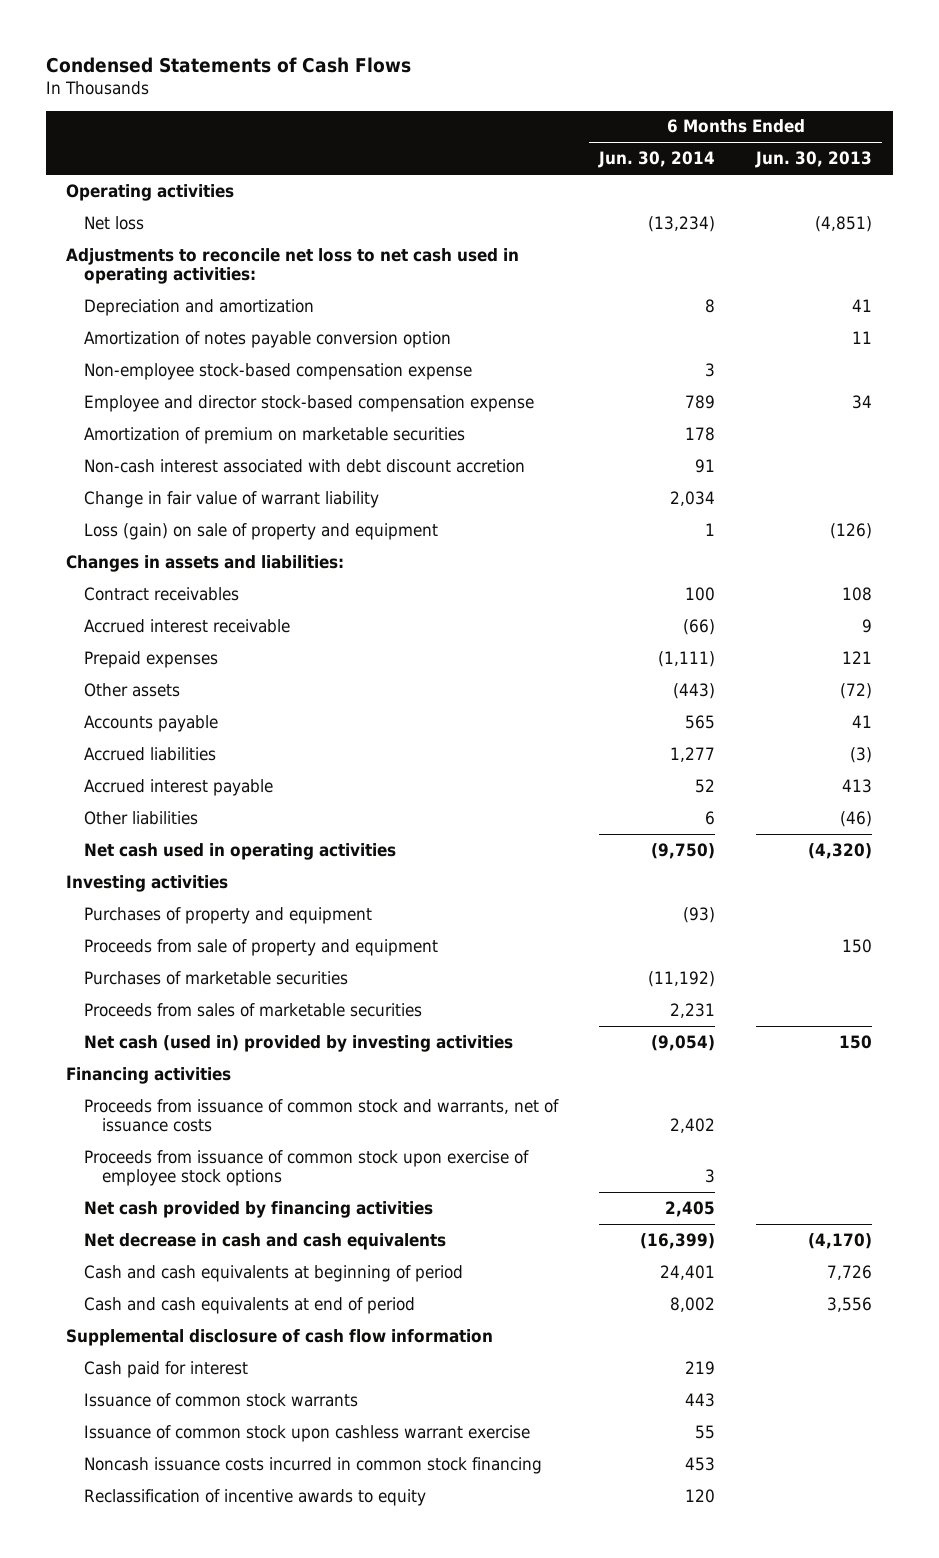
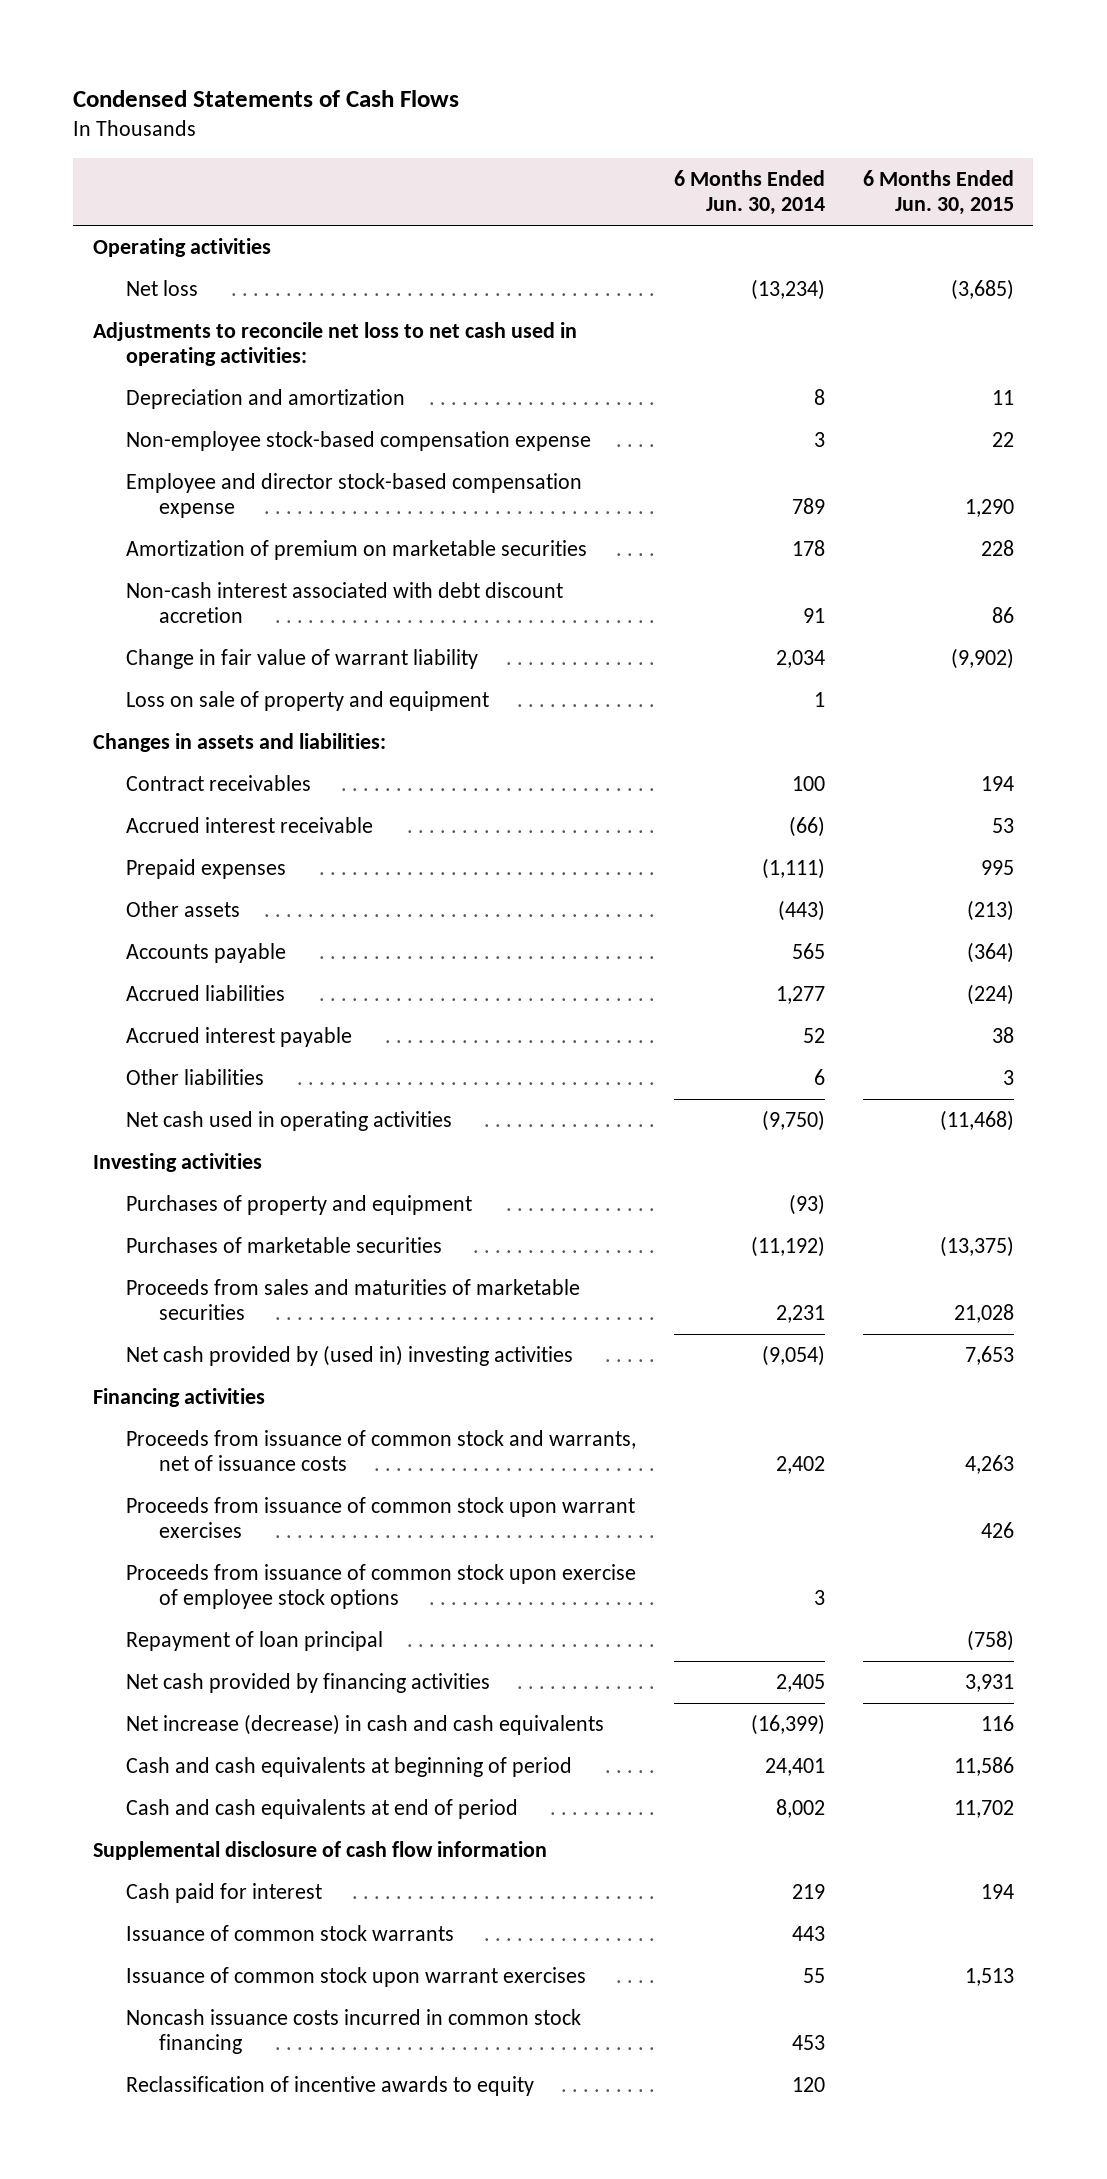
[755,151,873,169] Jun. 30, 2013 -> none
none -> [863,169,1015,216] 6 Months Ended Jun. 30, 2015
[84,330,452,348] Amortization of notes payable conversion option -> none
[84,522,439,540] Loss (gain) on sale of property and equipment -> [125,690,489,711] Loss on sale of property and equipment
[84,938,439,956] Proceeds from sale of property and equipment -> none
[84,1002,423,1017] Proceeds from sales of marketable securities -> [125,1278,580,1321] Proceeds from sales and maturities of marketable securities
[84,1034,514,1052] Net cash (used in) provided by investing activities -> [125,1344,573,1366] Net cash provided by (used in) investing activities
none -> [125,1496,635,1539] Proceeds from issuance of common stock upon warrant exercises
none -> [125,1630,383,1651] Repayment of loan principal
[84,1232,447,1250] Net decrease in cash and cash equivalents -> [125,1713,604,1735] Net increase (decrease) in cash and cash equivalents
[84,1424,531,1442] Issuance of common stock upon cashless warrant exercise -> [125,1966,586,1987] Issuance of common stock upon warrant exercises

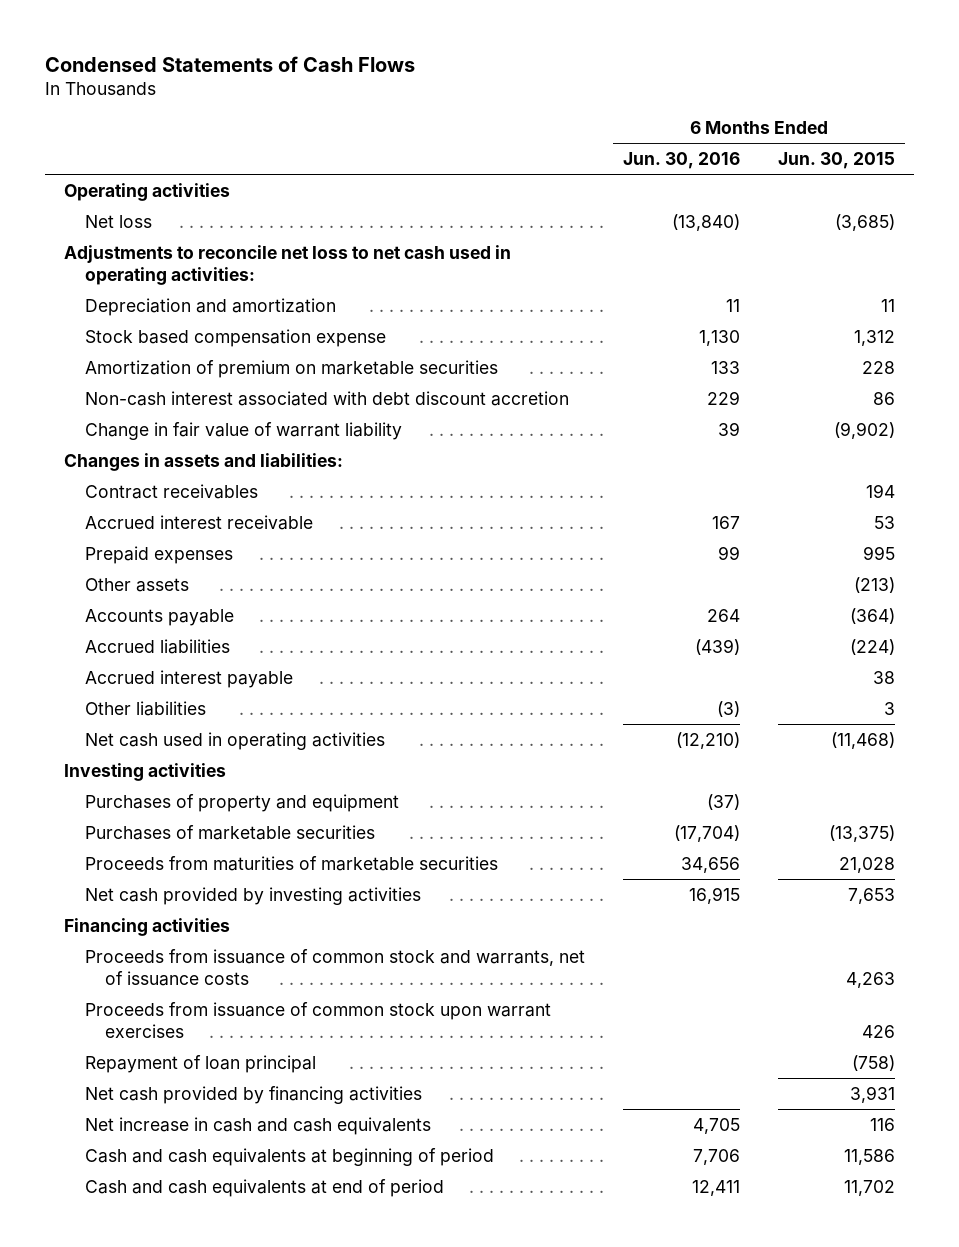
[674,169,826,216] 6 Months Ended Jun. 30, 2014 -> none
none -> [622,152,740,170] Jun. 30, 2016
[125,430,591,451] Non-employee stock-based compensation expense -> none
[125,472,582,519] Employee and director stock-based compensation expense -> [84,328,386,347] Stock based compensation expense
[965,499,1015,518] 1,290 -> [854,329,896,346] 1,312
[125,690,489,711] Loss on sale of property and equipment -> none
[125,1278,580,1321] Proceeds from sales and maturities of marketable securities -> [84,855,498,871] Proceeds from maturities of marketable securities
[125,1344,573,1366] Net cash provided by (used in) investing activities -> [84,886,421,905] Net cash provided by investing activities
[125,1563,636,1610] Proceeds from issuance of common stock upon exercise of employee stock options -> none
[125,1713,604,1735] Net increase (decrease) in cash and cash equivalents -> [84,1116,431,1135] Net increase in cash and cash equivalents
[92,1840,547,1860] Supplemental disclosure of cash flow information -> none
[125,1882,322,1903] Cash paid for interest -> none
[125,1924,454,1941] Issuance of common stock warrants -> none
[125,1966,586,1987] Issuance of common stock upon warrant exercises -> none
[125,2008,581,2055] Noncash issuance costs incurred in common stock financing -> none
[125,2075,534,2096] Reclassification of incentive awards to equity -> none

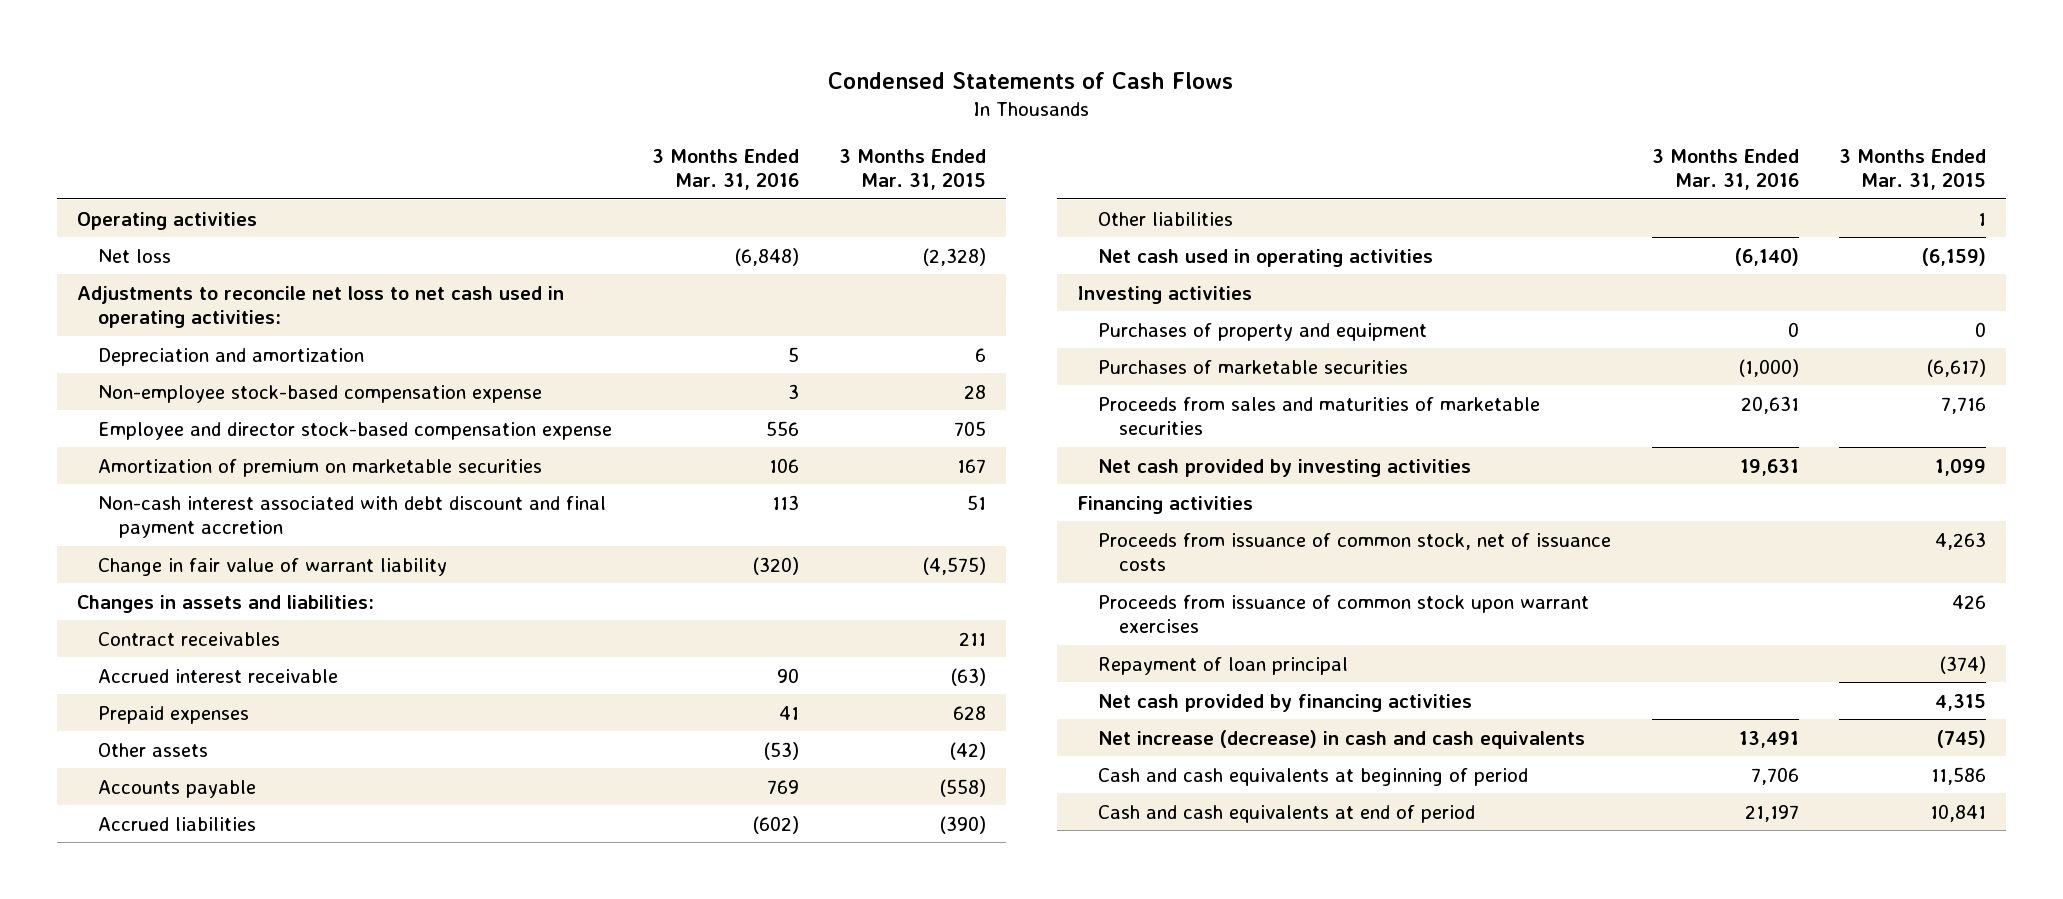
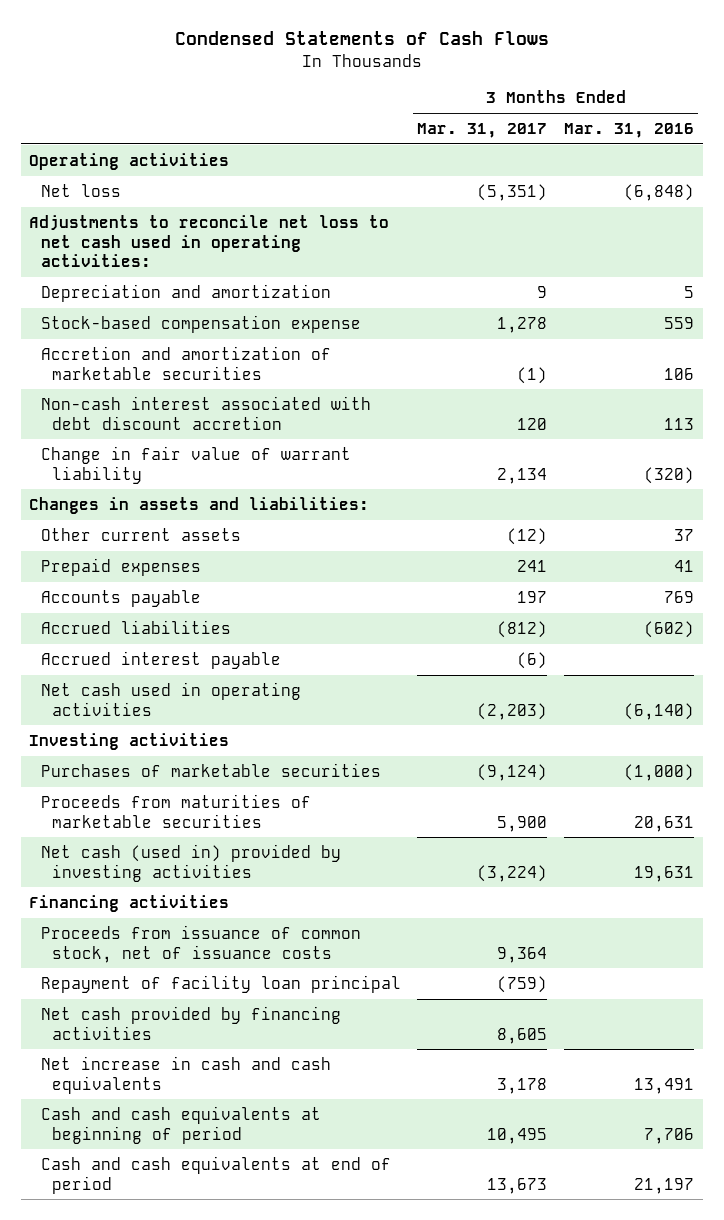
[838,148,986,191] 3 Months Ended Mar. 31, 2015 -> none
none -> [417,123,548,139] Mar. 31, 2017
[97,384,542,403] Non-employee stock-based compensation expense -> none
[97,421,612,440] Employee and director stock-based compensation expense -> [40,314,361,333] Stock-based compensation expense
[765,420,799,436] 556 -> [664,316,695,329] 559
[97,458,542,477] Amortization of premium on marketable securities -> [40,345,331,380] Accretion and amortization of marketable securities
[97,495,606,539] Non-cash interest associated with debt discount and final payment accretion -> [40,395,371,430] Non-cash interest associated with debt discount accretion
[97,631,280,646] Contract receivables -> none
[97,668,338,683] Accrued interest receivable -> none
none -> [40,527,241,541] Other current assets
[97,742,208,757] Other assets -> none
[1098,211,1234,226] Other liabilities -> none
none -> [40,650,281,669] Accrued interest payable
[1098,322,1428,341] Purchases of property and equipment -> none
[1098,396,1541,436] Proceeds from sales and maturities of marketable securities -> [40,793,311,828] Proceeds from maturities of marketable securities
[1098,458,1472,477] Net cash provided by investing activities -> [40,843,341,882] Net cash (used in) provided by investing activities
[1098,594,1590,634] Proceeds from issuance of common stock upon warrant exercises -> none
[1098,656,1349,675] Repayment of loan principal -> [40,974,401,993] Repayment of facility loan principal
[1098,729,1586,749] Net increase (decrease) in cash and cash equivalents -> [40,1055,331,1094] Net increase in cash and cash equivalents

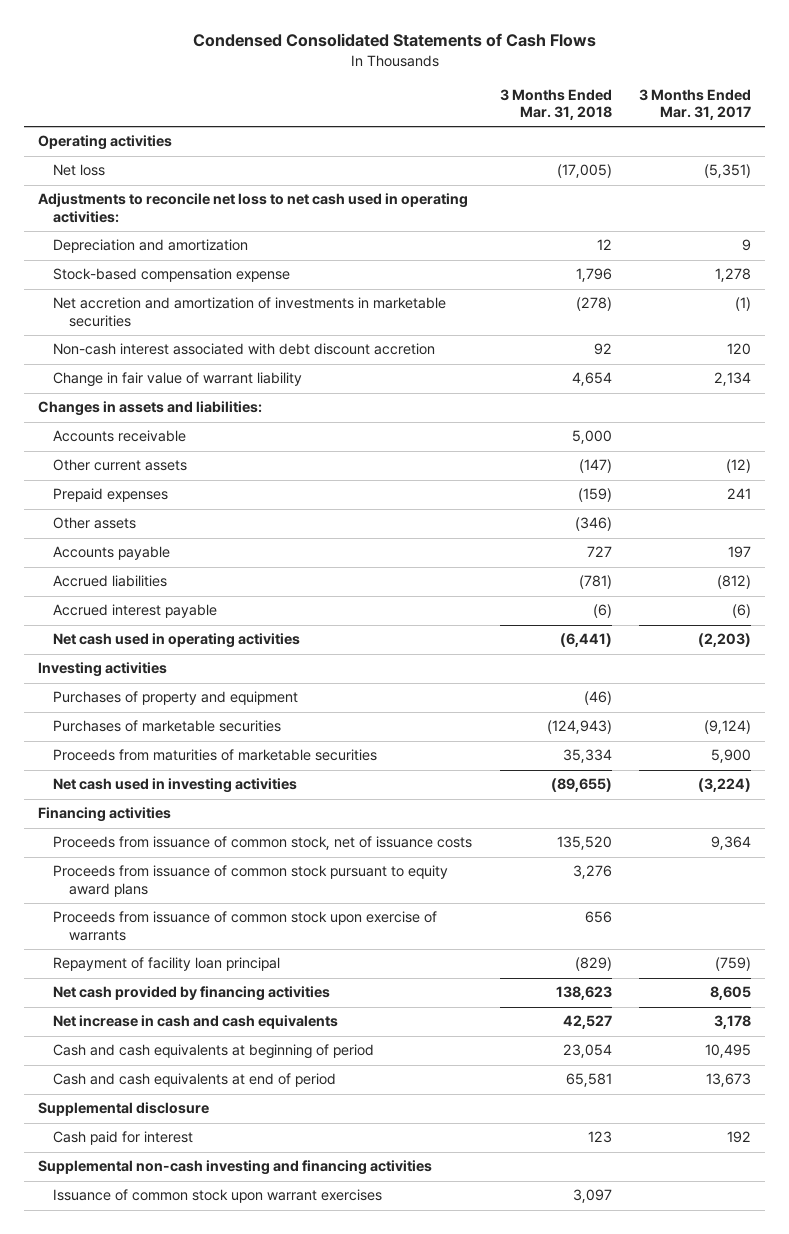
[174,31,549,46] Condensed Statements of Cash Flows -> [192,33,596,48] Condensed Consolidated Statements of Cash Flows
[564,123,695,139] Mar. 31, 2016 -> none
none -> [499,88,612,121] 3 Months Ended Mar. 31, 2018
[40,345,331,380] Accretion and amortization of marketable securities -> [53,297,447,327] Net accretion and amortization of investments in marketable securities
none -> [53,430,187,443] Accounts receivable
none -> [53,517,137,530] Other assets
none -> [53,691,299,706] Purchases of property and equipment
[40,843,341,882] Net cash (used in) provided by investing activities -> [53,778,298,794] Net cash used in investing activities
none -> [53,865,449,897] Proceeds from issuance of common stock pursuant to equity award plans
none -> [53,911,438,941] Proceeds from issuance of common stock upon exercise of warrants
none -> [37,1102,209,1117] Supplemental disclosure
none -> [53,1131,194,1146] Cash paid for interest
none -> [37,1160,432,1176] Supplemental non-cash investing and financing activities
none -> [53,1189,383,1204] Issuance of common stock upon warrant exercises

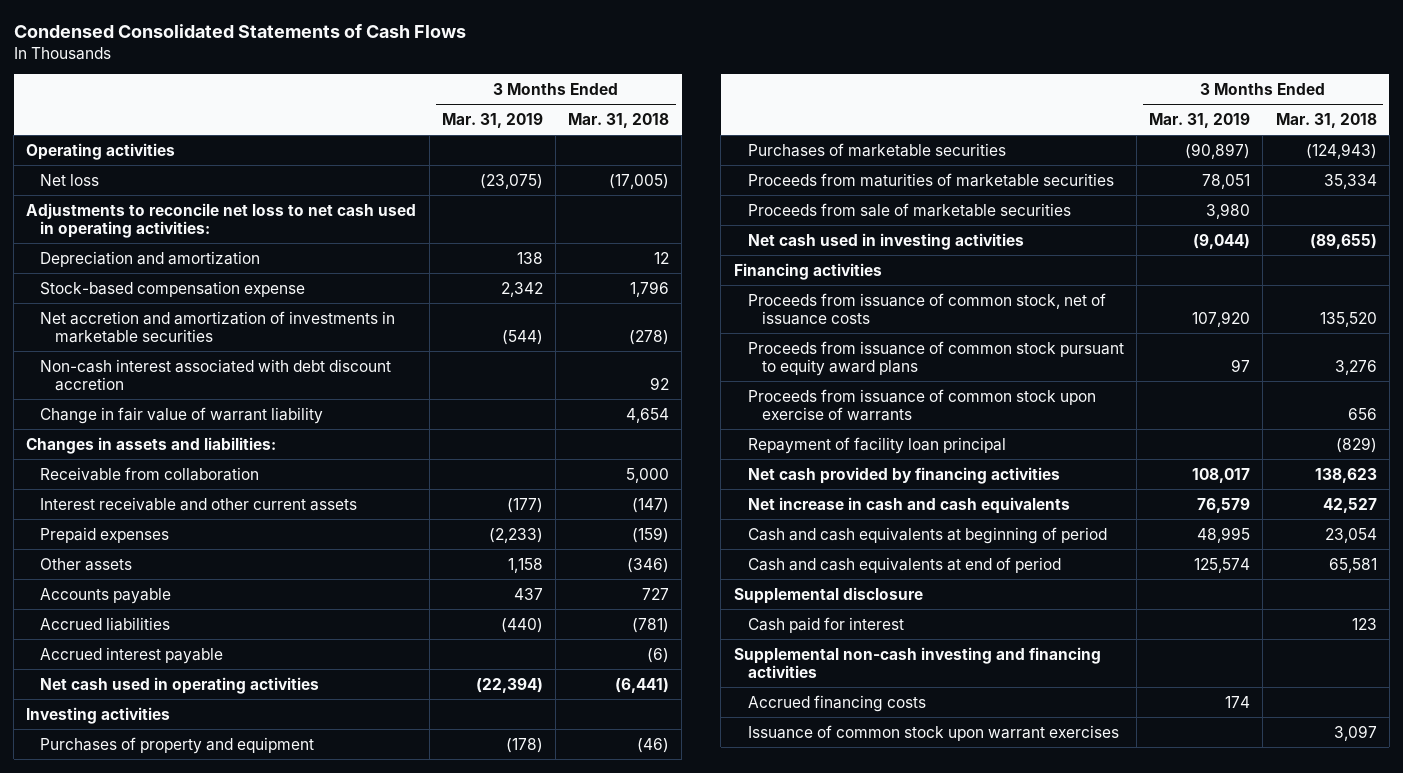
[639,88,752,121] 3 Months Ended Mar. 31, 2017 -> none
none -> [441,113,543,129] Mar. 31, 2019
[53,430,187,443] Accounts receivable -> [40,466,260,481] Receivable from collaboration
[53,459,188,472] Other current assets -> [40,496,358,511] Interest receivable and other current assets
none -> [747,202,1071,217] Proceeds from sale of marketable securities
none -> [747,694,926,712] Accrued financing costs

